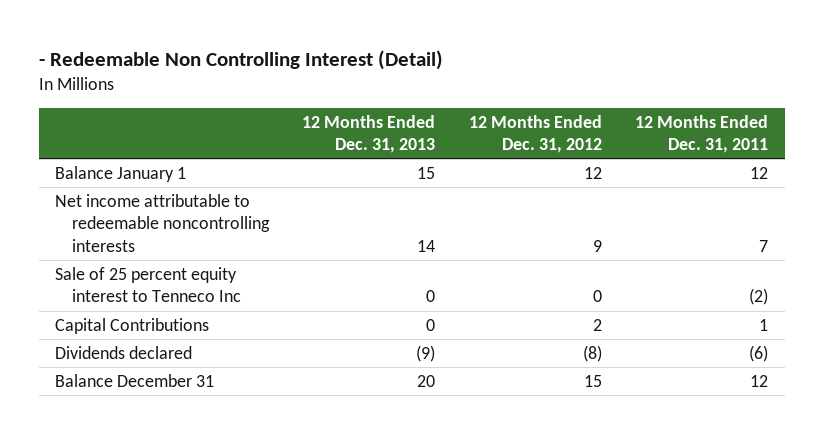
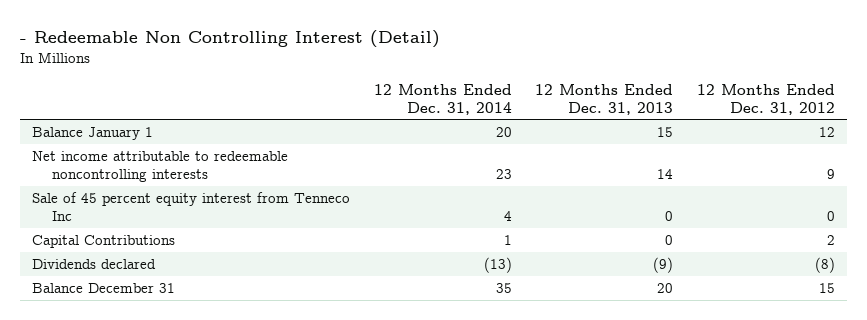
[635,114,769,154] 12 Months Ended Dec. 31, 2011 -> none
none -> [373,83,512,115] 12 Months Ended Dec. 31, 2014
[55,266,241,303] Sale of 25 percent equity interest to Tenneco Inc -> [31,192,350,221] Sale of 45 percent equity interest from Tenneco Inc

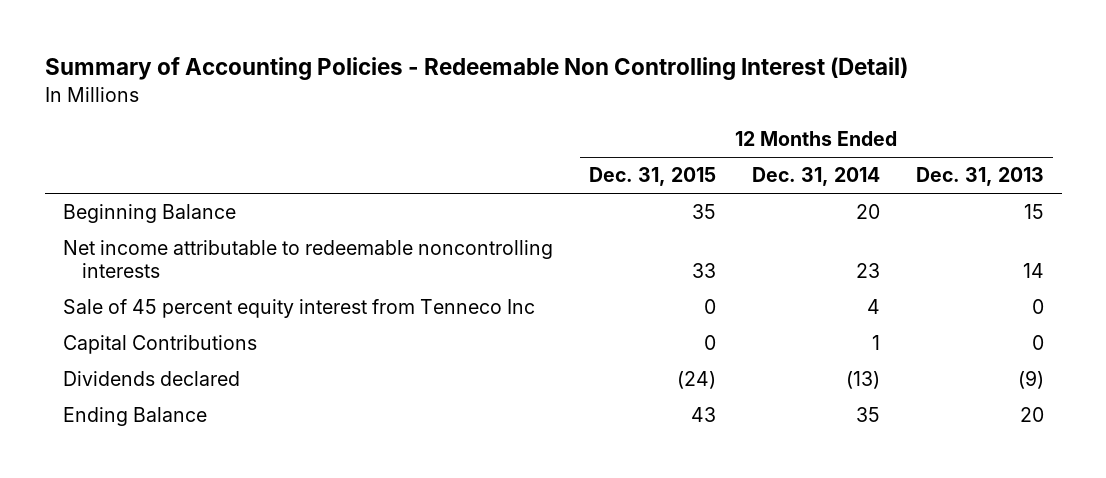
[19,29,440,48] - Redeemable Non Controlling Interest (Detail) -> [44,57,908,81] Summary of Accounting Policies - Redeemable Non Controlling Interest (Detail)
[697,83,836,115] 12 Months Ended Dec. 31, 2012 -> none
none -> [588,167,716,187] Dec. 31, 2015
[31,127,153,141] Balance January 1 -> [62,204,236,224] Beginning Balance
[31,283,175,294] Balance December 31 -> [62,407,207,427] Ending Balance

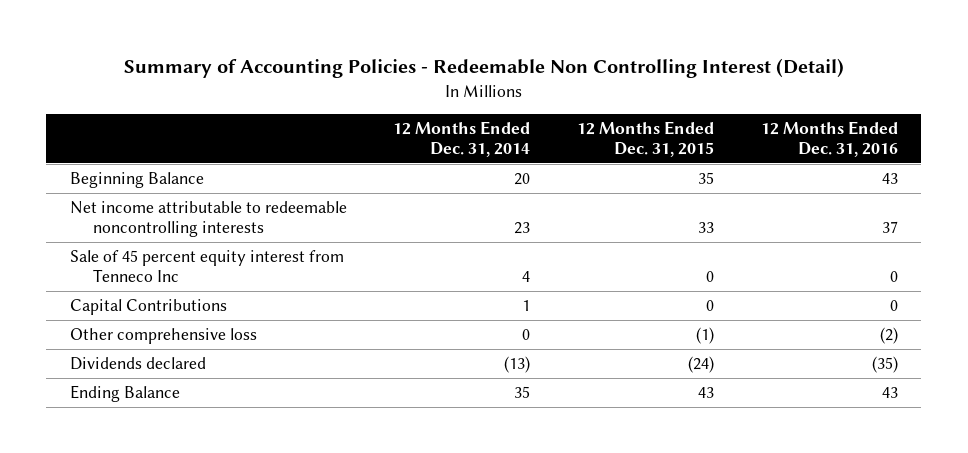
[915,167,1044,187] Dec. 31, 2013 -> none
none -> [761,120,899,157] 12 Months Ended Dec. 31, 2016
none -> [69,327,257,344] Other comprehensive loss

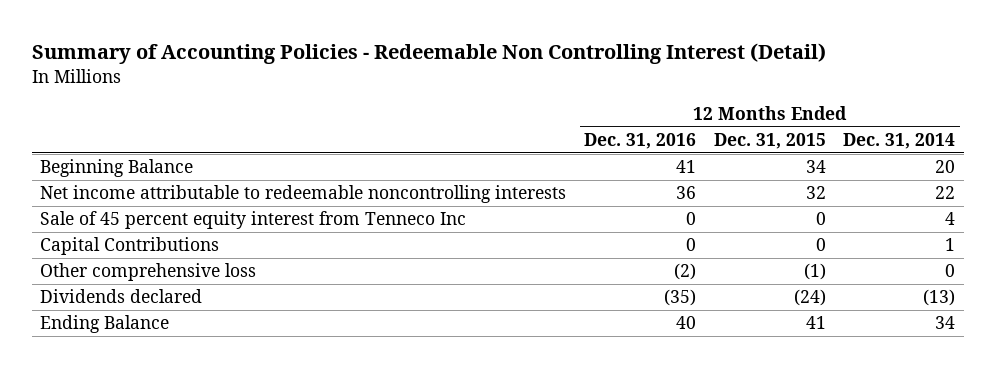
[698,171,715,184] 35 -> [805,160,826,174] 34
[882,172,899,184] 43 -> [676,160,697,174] 41
[514,222,531,235] 23 -> [935,186,956,200] 22
[698,222,715,234] 33 -> [805,186,826,200] 32
[882,221,899,234] 37 -> [676,186,697,200] 36
[514,385,531,398] 35 -> [935,316,956,330] 34
[698,386,715,398] 43 -> [805,316,826,330] 41
[882,386,899,398] 43 -> [676,316,697,330] 40

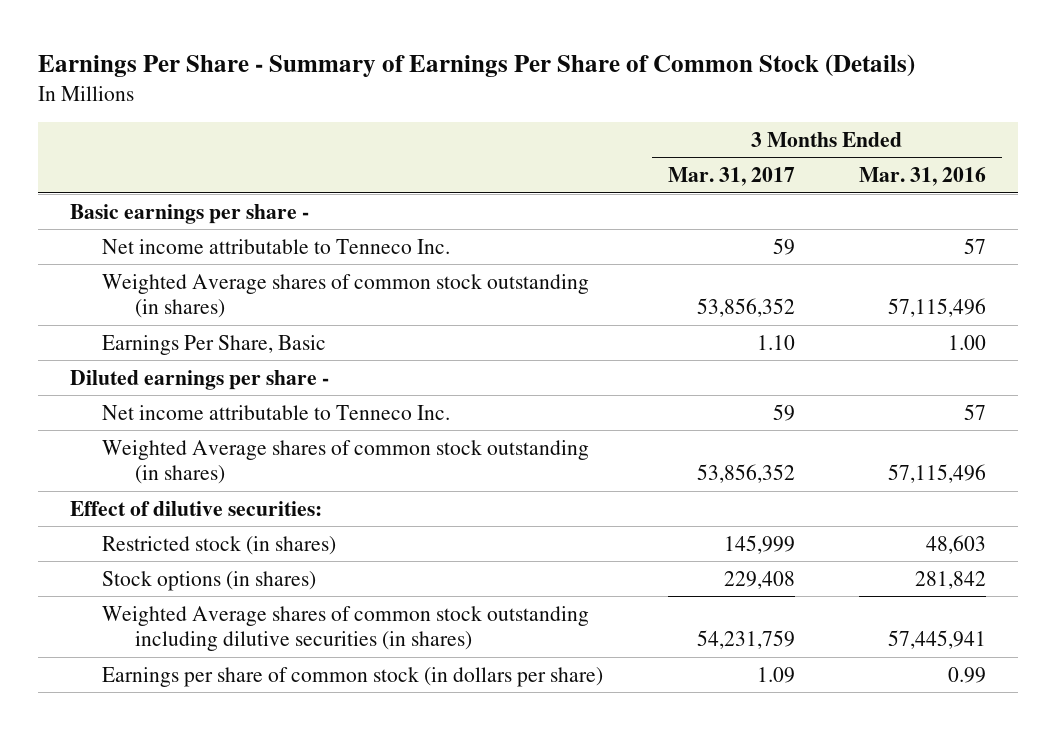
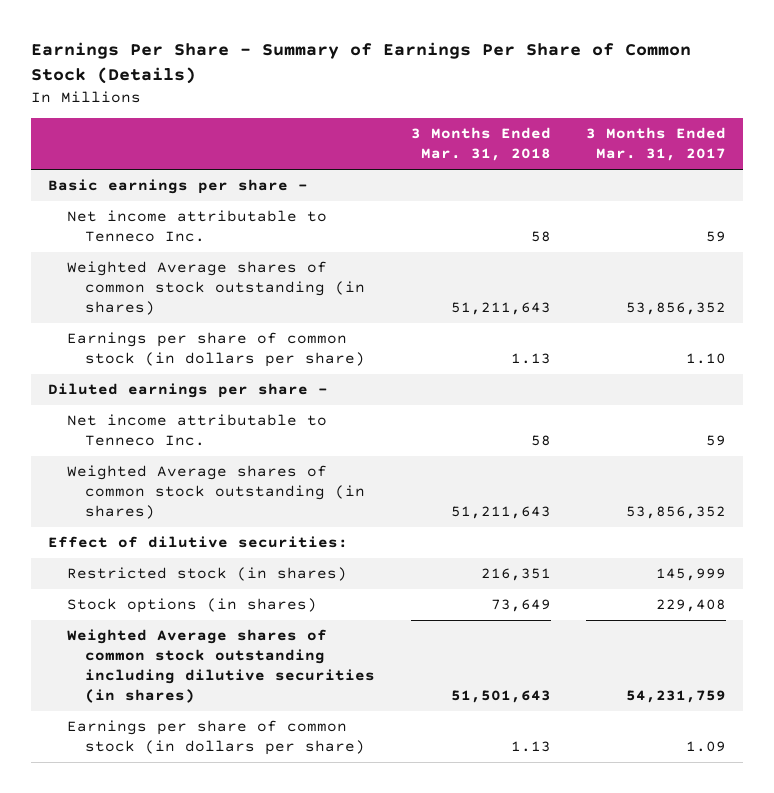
[858,167,986,187] Mar. 31, 2016 -> none
none -> [410,127,551,162] 3 Months Ended Mar. 31, 2018
[102,334,327,355] Earnings Per Share, Basic -> [66,332,366,368] Earnings per share of common stock (in dollars per share)

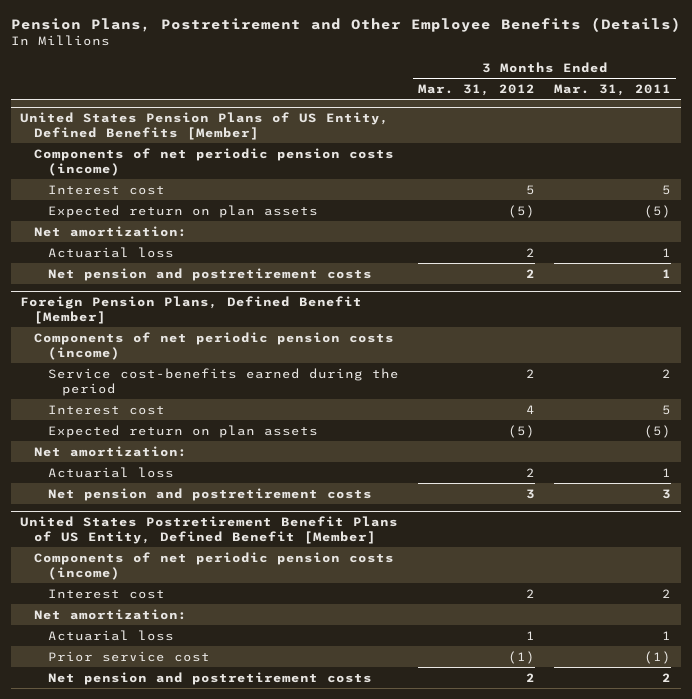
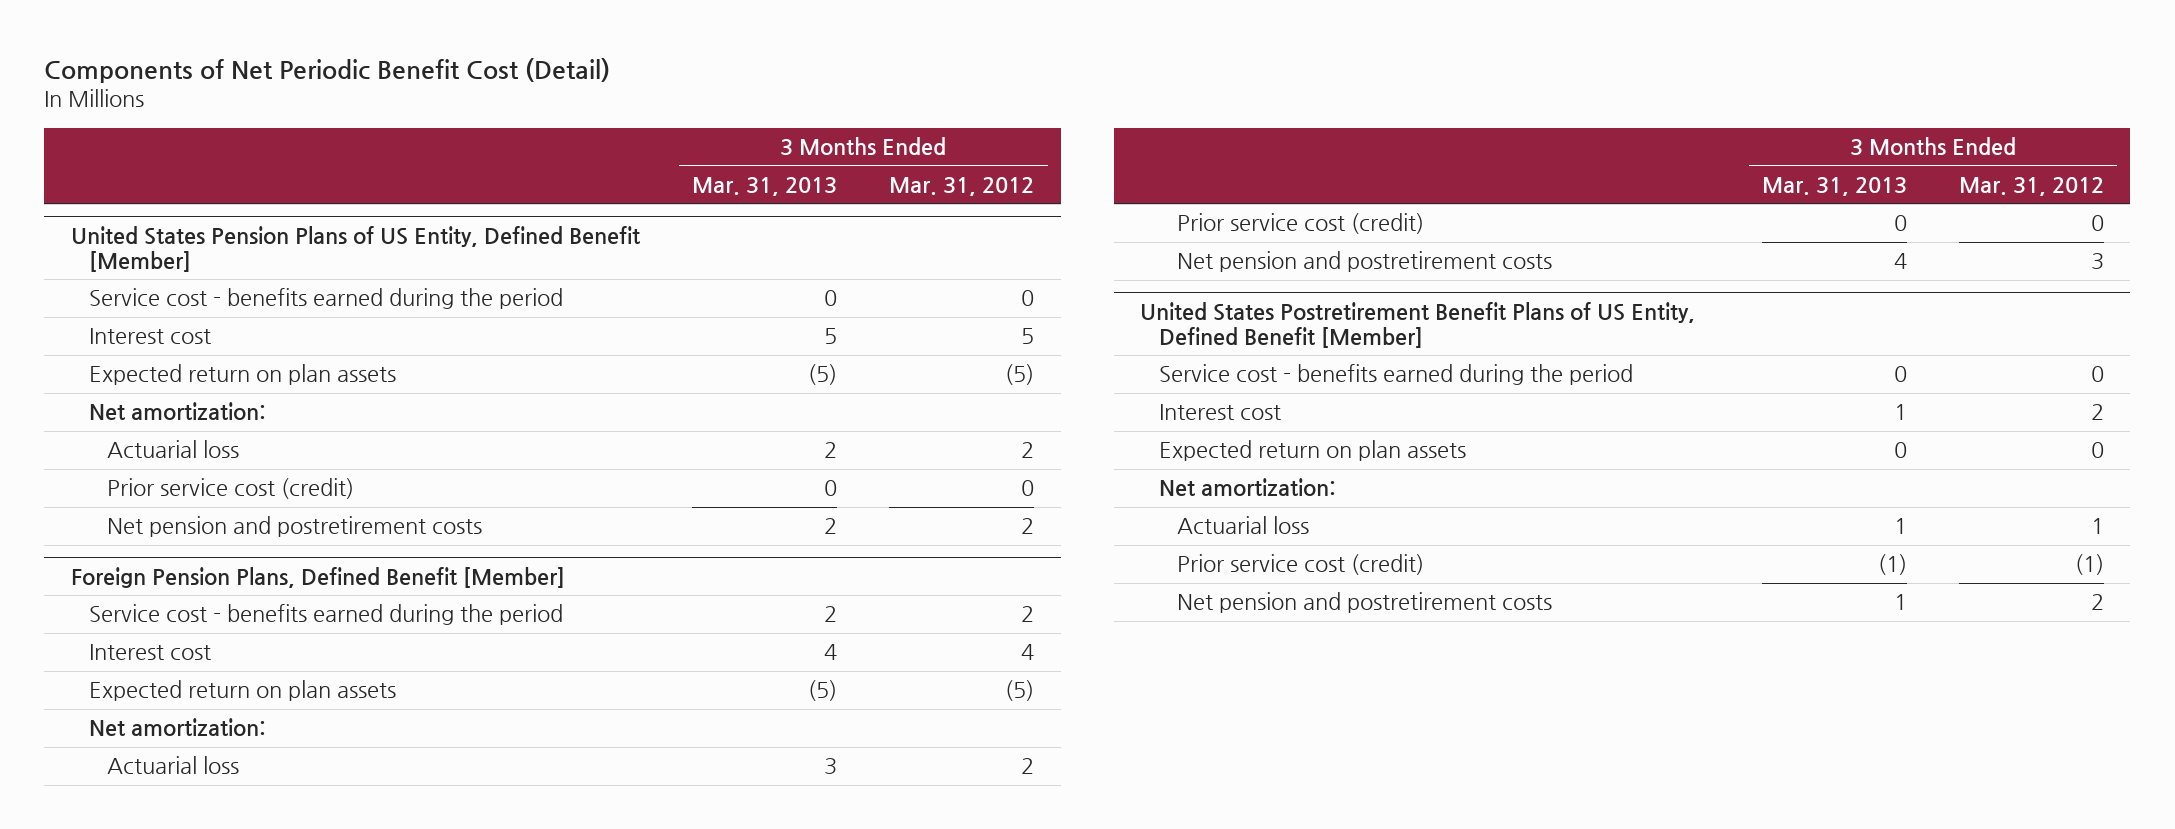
[10,17,681,33] Pension Plans, Postretirement and Other Employee Benefits (Details) -> [44,57,611,83] Components of Net Periodic Benefit Cost (Detail)
[554,83,672,96] Mar. 31, 2011 -> none
none -> [692,176,838,196] Mar. 31, 2013
[34,147,395,176] Components of net periodic pension costs (income) -> none
[20,112,390,140] United States Pension Plans of US Entity, Defined Benefits [Member] -> [70,225,640,272] United States Pension Plans of US Entity, Defined Benefit [Member]
none -> [88,288,563,310] Service cost - benefits earned during the period
none -> [107,478,355,500] Prior service cost (credit)
[34,331,395,360] Components of net periodic pension costs (income) -> none
[47,367,399,396] Service cost-benefits earned during the period -> [88,604,563,626] Service cost - benefits earned during the period
none -> [1176,213,1424,235] Prior service cost (credit)
[34,551,395,580] Components of net periodic pension costs (income) -> none
none -> [1158,364,1633,386] Service cost - benefits earned during the period
none -> [1158,440,1466,462] Expected return on plan assets
[47,650,210,662] Prior service cost -> [1176,554,1424,576] Prior service cost (credit)

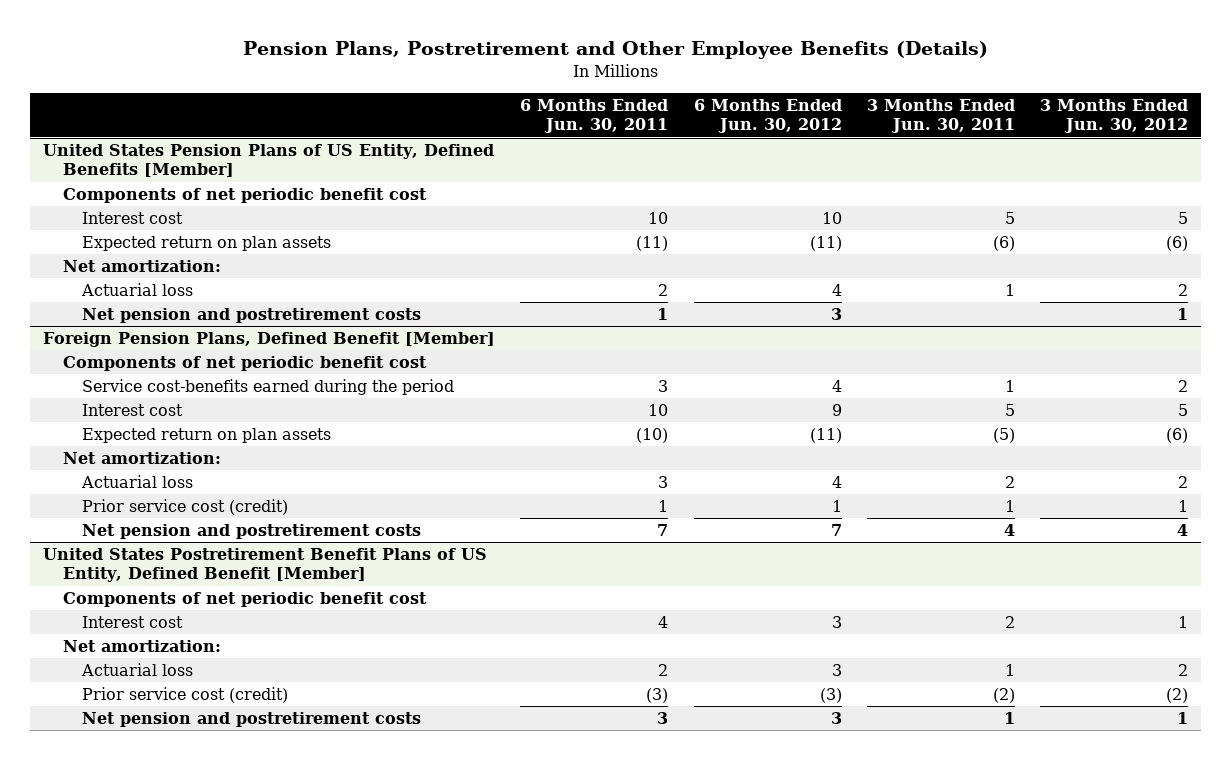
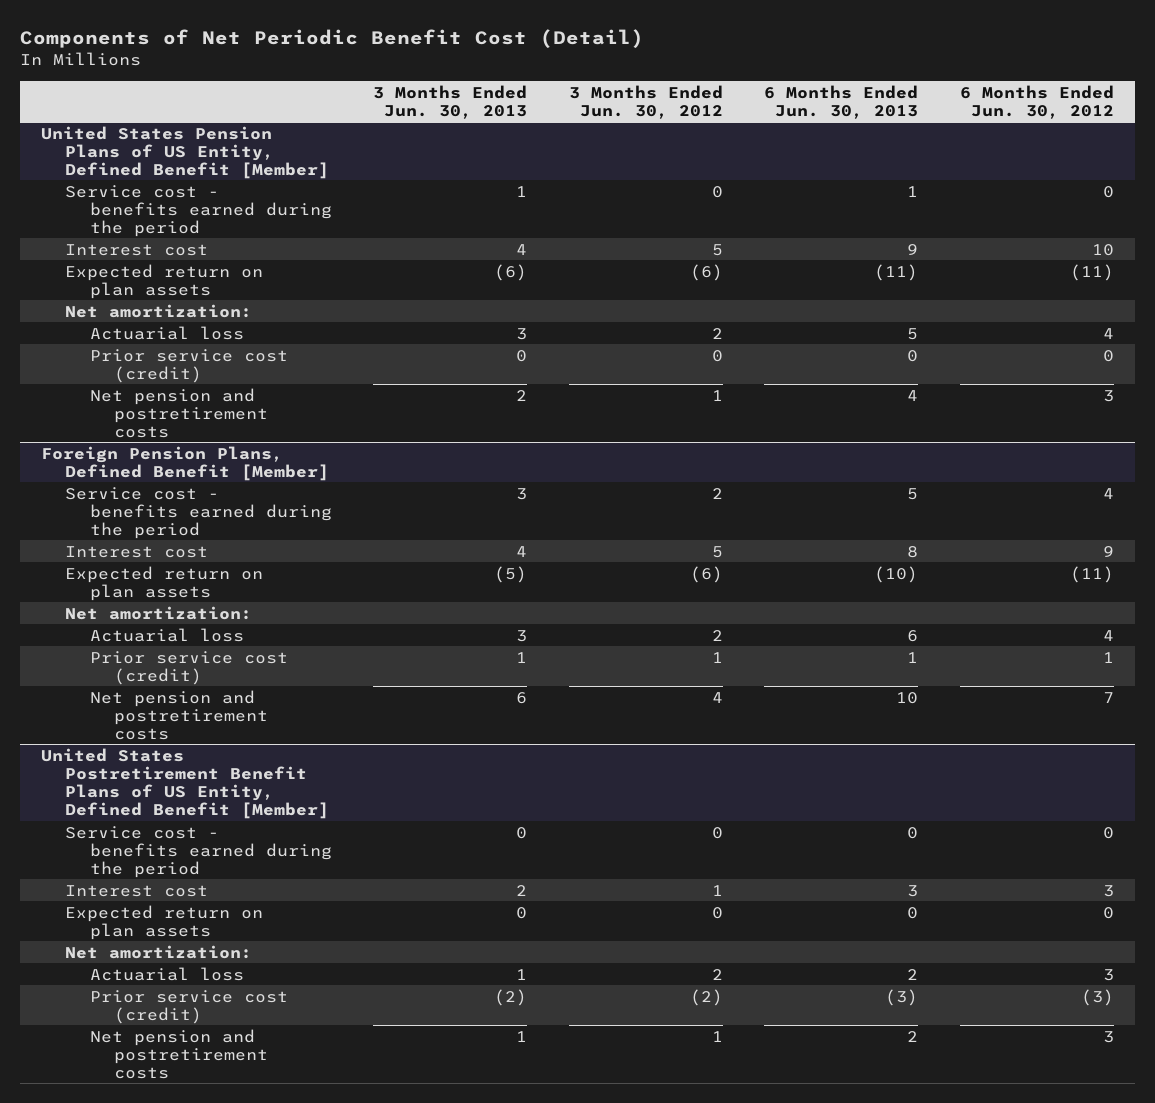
[242,41,988,60] Pension Plans, Postretirement and Other Employee Benefits (Details) -> [19,29,644,49] Components of Net Periodic Benefit Cost (Detail)
[520,99,669,134] 6 Months Ended Jun. 30, 2011 -> none
[866,99,1015,134] 3 Months Ended Jun. 30, 2011 -> none
none -> [373,84,528,119] 3 Months Ended Jun. 30, 2013
none -> [764,84,919,119] 6 Months Ended Jun. 30, 2013
[62,188,427,204] Components of net periodic benefit cost -> none
[42,144,494,178] United States Pension Plans of US Entity, Defined Benefits [Member] -> [40,125,330,179] United States Pension Plans of US Entity, Defined Benefit [Member]
none -> [65,184,332,237] Service cost - benefits earned during the period
none -> [89,348,288,383] Prior service cost (credit)
[62,356,427,372] Components of net periodic benefit cost -> none
[82,379,455,396] Service cost-benefits earned during the period -> [65,486,332,539] Service cost - benefits earned during the period
[62,592,427,608] Components of net periodic benefit cost -> none
none -> [65,825,332,878] Service cost - benefits earned during the period
none -> [65,904,264,940] Expected return on plan assets

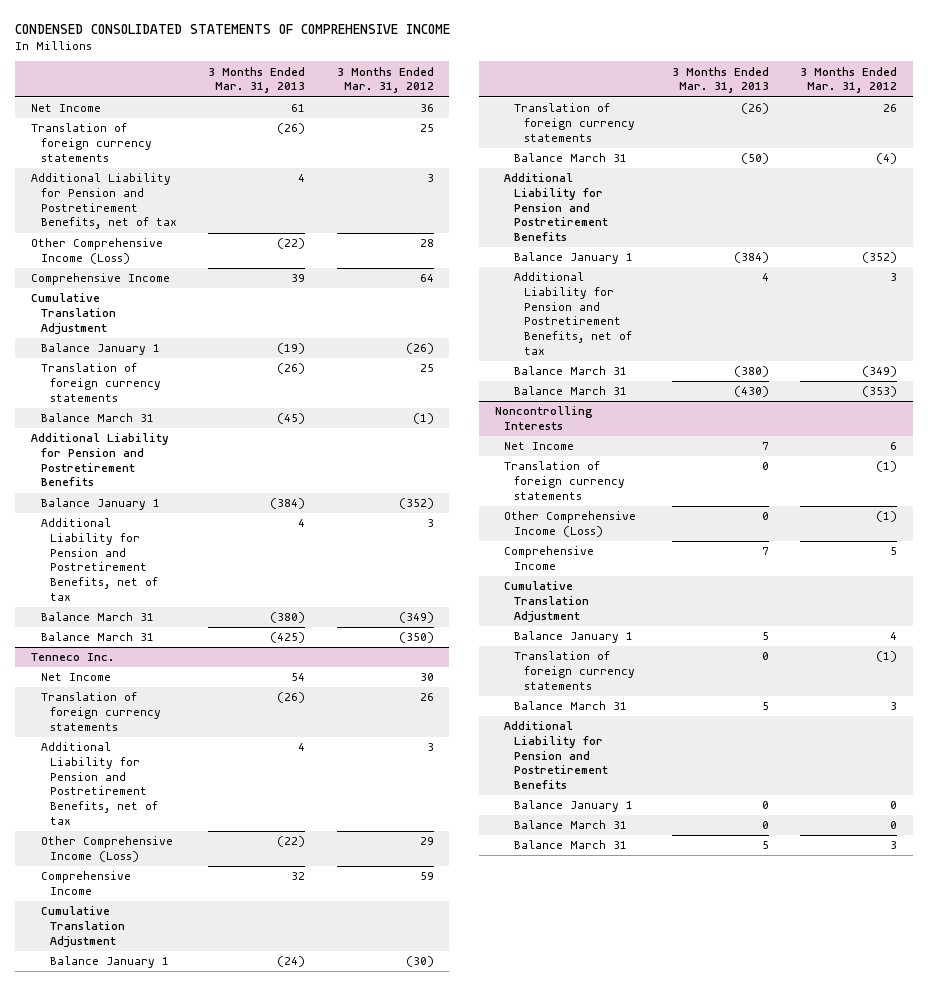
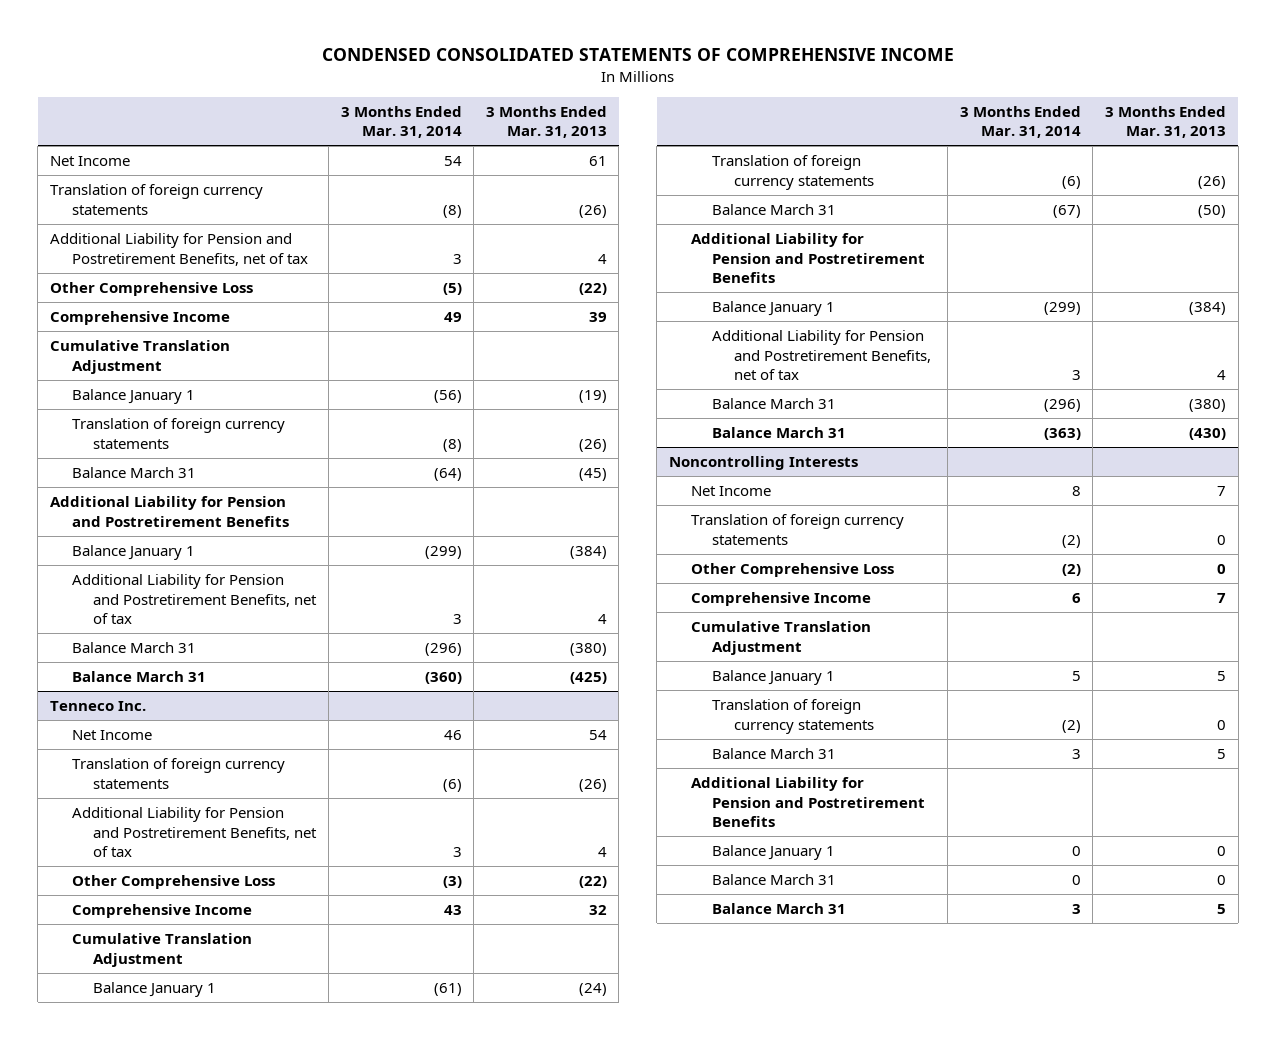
[336,66,434,94] 3 Months Ended Mar. 31, 2012 -> none
none -> [340,105,462,139] 3 Months Ended Mar. 31, 2014
[31,238,164,265] Other Comprehensive Income (Loss) -> [49,282,253,297] Other Comprehensive Loss
[40,836,173,863] Other Comprehensive Income (Loss) -> [71,875,275,890] Other Comprehensive Loss
[504,511,637,538] Other Comprehensive Income (Loss) -> [690,563,894,578] Other Comprehensive Loss

